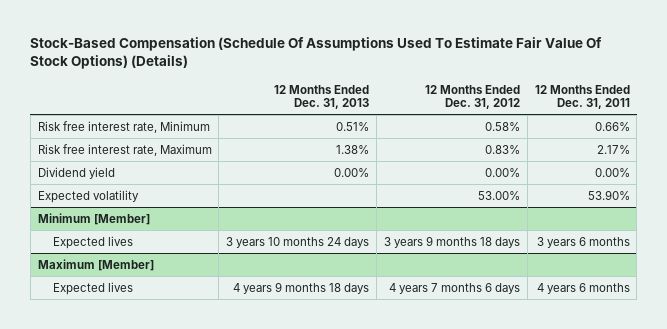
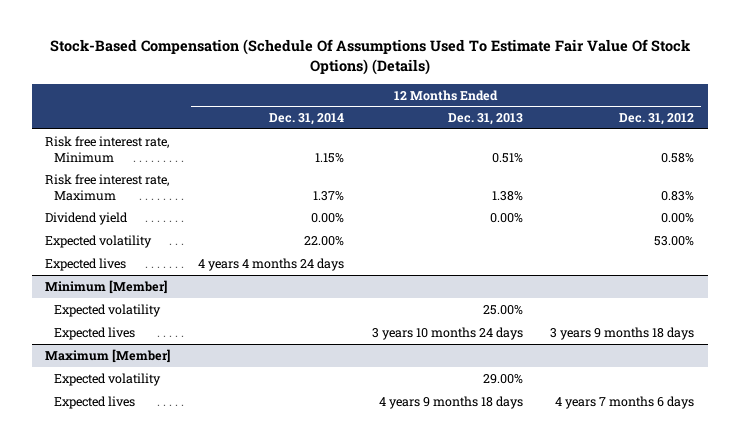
[534,84,630,110] 12 Months Ended Dec. 31, 2011 -> none
none -> [269,113,345,126] Dec. 31, 2014
none -> [45,257,127,271] Expected lives
none -> [54,303,162,317] Expected volatility
none -> [54,372,162,386] Expected volatility

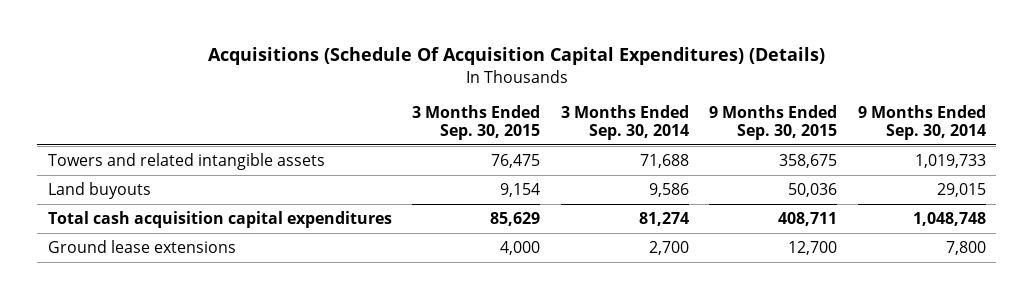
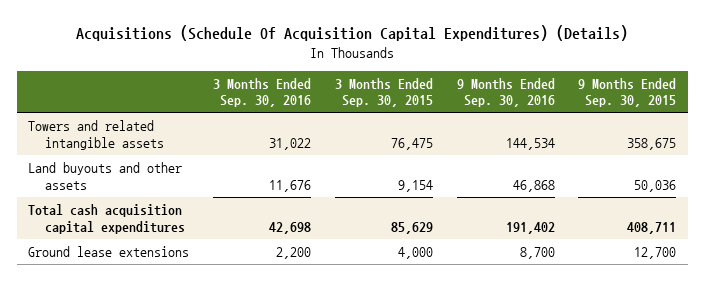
[560,104,689,141] 3 Months Ended Sep. 30, 2014 -> none
[857,104,986,141] 9 Months Ended Sep. 30, 2014 -> none
none -> [213,77,312,108] 3 Months Ended Sep. 30, 2016
none -> [456,77,555,108] 9 Months Ended Sep. 30, 2016
[47,181,151,199] Land buyouts -> [28,162,183,190] Land buyouts and other assets

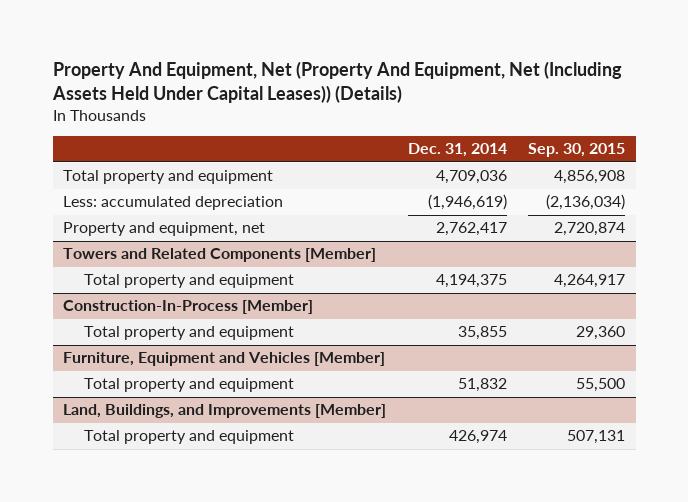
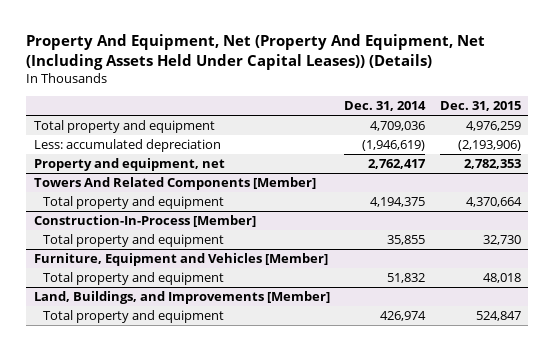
[527,143,625,158] Sep. 30, 2015 -> none
none -> [439,100,521,111] Dec. 31, 2015
[63,248,377,263] Towers and Related Components [Member] -> [33,177,316,191] Towers And Related Components [Member]

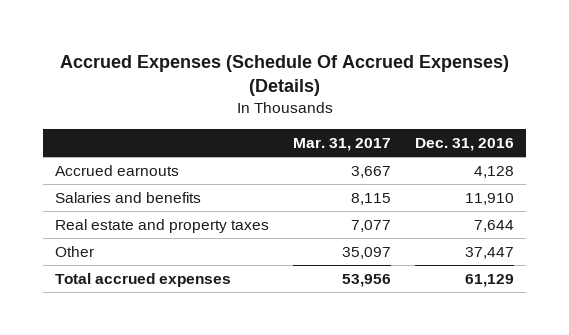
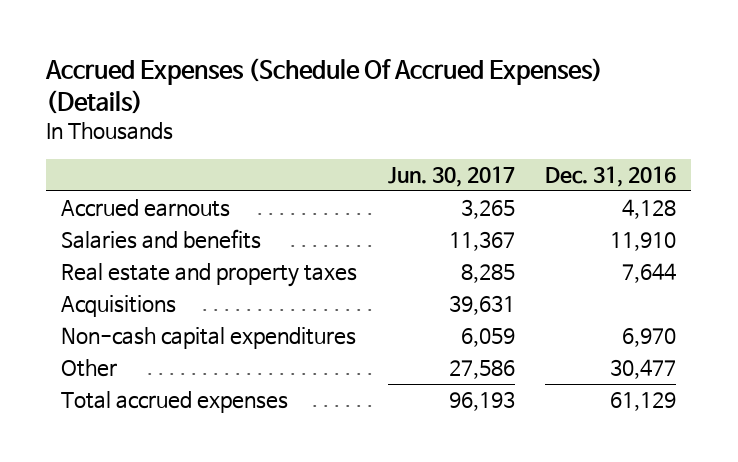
[293,137,392,151] Mar. 31, 2017 -> none
none -> [387,166,515,188] Jun. 30, 2017
none -> [61,295,177,318] Acquisitions
none -> [61,327,357,350] Non-cash capital expenditures
[465,246,515,259] 37,447 -> [610,359,677,380] 30,477

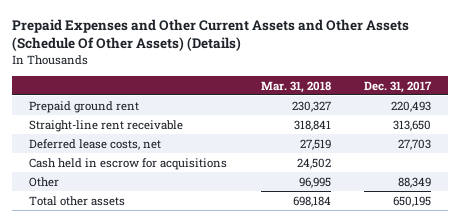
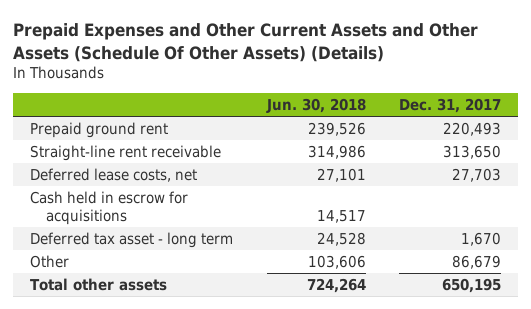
[260,80,331,93] Mar. 31, 2018 -> none
none -> [265,97,366,113] Jun. 30, 2018
none -> [30,231,234,248] Deferred tax asset - long term
[398,176,432,188] 88,349 -> [452,254,502,269] 86,679

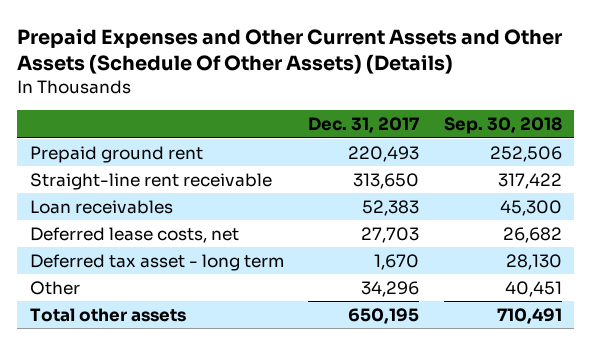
[265,97,366,113] Jun. 30, 2018 -> none
none -> [444,117,563,135] Sep. 30, 2018
none -> [29,199,173,214] Loan receivables
[30,190,189,225] Cash held in escrow for acquisitions -> none
[452,254,502,269] 86,679 -> [361,280,420,297] 34,296

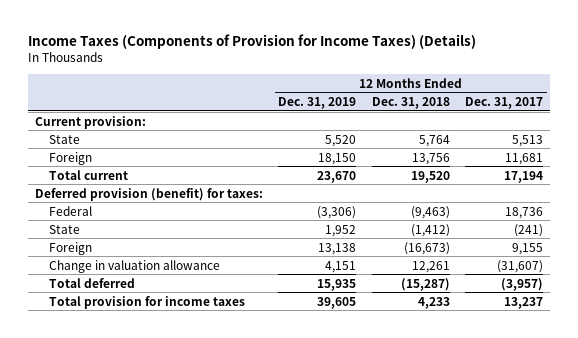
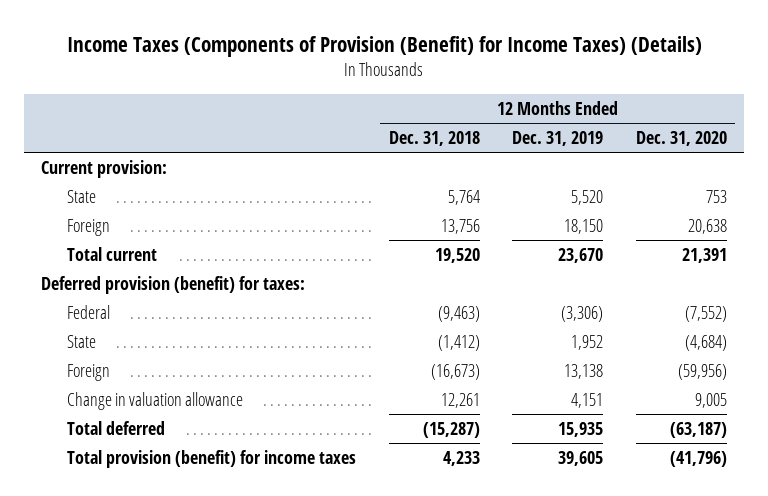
[27,34,476,50] Income Taxes (Components of Provision for Income Taxes) (Details) -> [66,36,702,58] Income Taxes (Components of Provision (Benefit) for Income Taxes) (Details)
[464,97,543,110] Dec. 31, 2017 -> none
none -> [636,131,728,147] Dec. 31, 2020
[48,295,245,309] Total provision for income taxes -> [66,449,356,468] Total provision (benefit) for income taxes

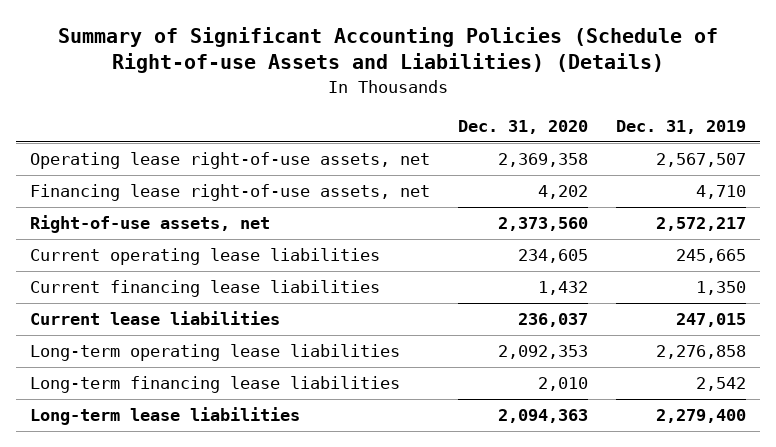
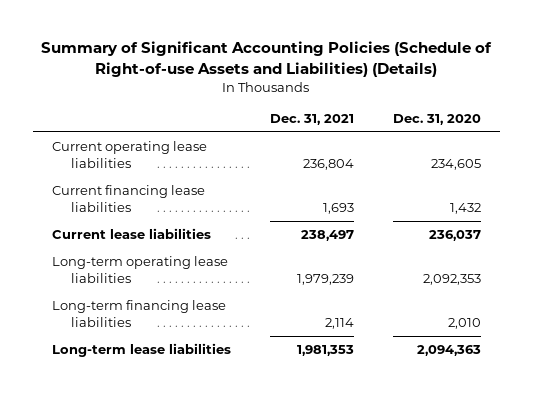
[615,120,746,135] Dec. 31, 2019 -> none
none -> [269,113,354,125] Dec. 31, 2021
[29,152,430,170] Operating lease right-of-use assets, net -> none
[29,184,430,202] Financing lease right-of-use assets, net -> none
[29,215,270,234] Right-of-use assets, net -> none

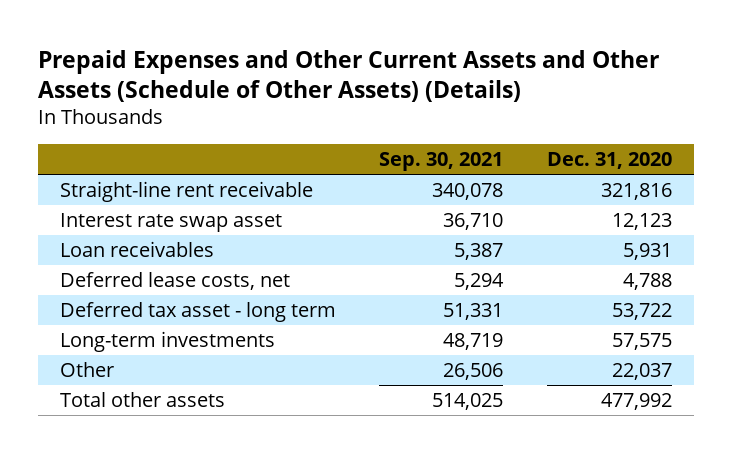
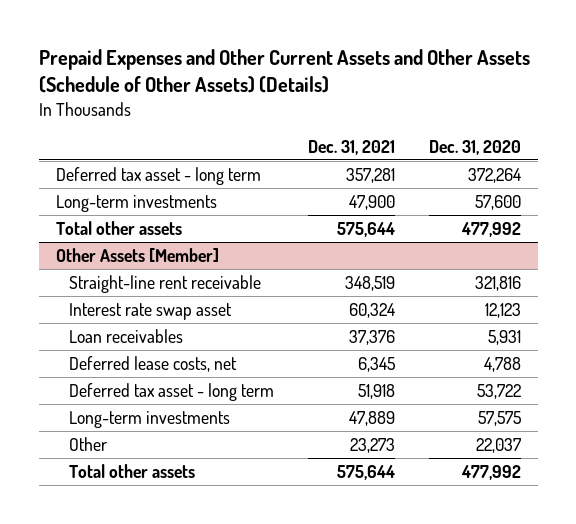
[379,151,504,171] Sep. 30, 2021 -> none
none -> [307,139,395,155] Dec. 31, 2021
none -> [55,166,261,185] Deferred tax asset - long term
none -> [55,194,217,212] Long-term investments
none -> [55,220,182,235] Total other assets
none -> [55,247,219,262] Other Assets [Member]

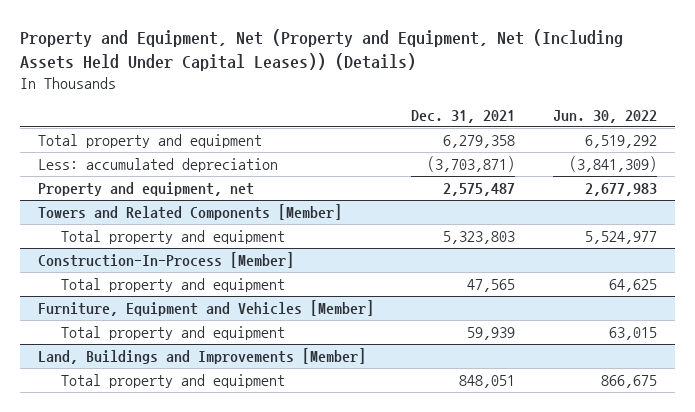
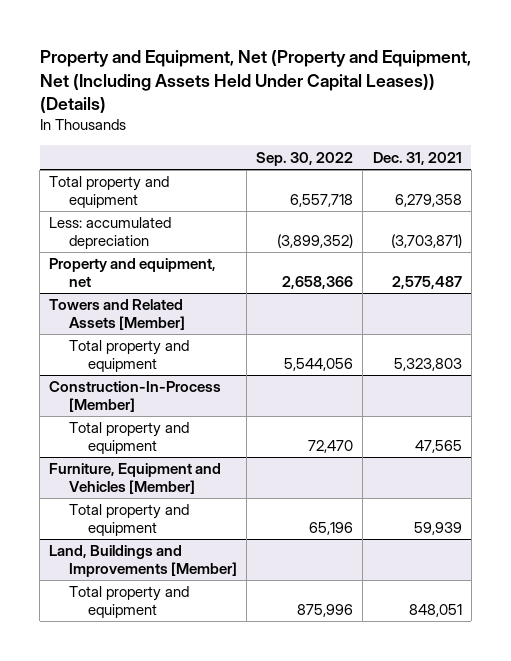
[552,109,657,123] Jun. 30, 2022 -> none
none -> [256,151,354,166] Sep. 30, 2022
[38,203,343,220] Towers and Related Components [Member] -> [49,299,185,330] Towers and Related Assets [Member]

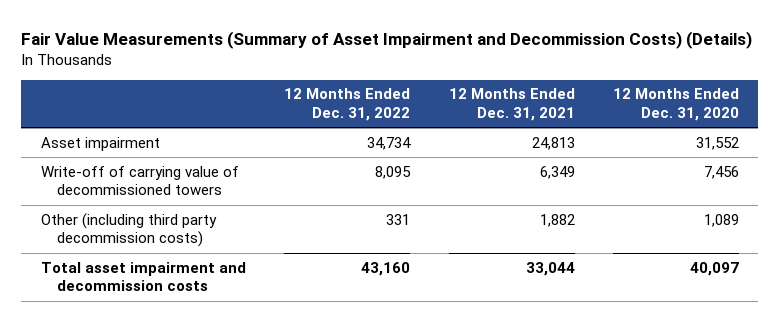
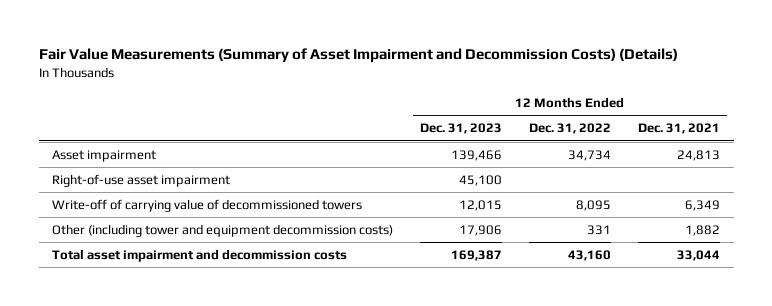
[613,88,740,121] 12 Months Ended Dec. 31, 2020 -> none
none -> [420,123,503,135] Dec. 31, 2023
none -> [52,174,231,188] Right-of-use asset impairment
[40,212,217,248] Other (including third party decommission costs) -> [52,224,394,238] Other (including tower and equipment decommission costs)

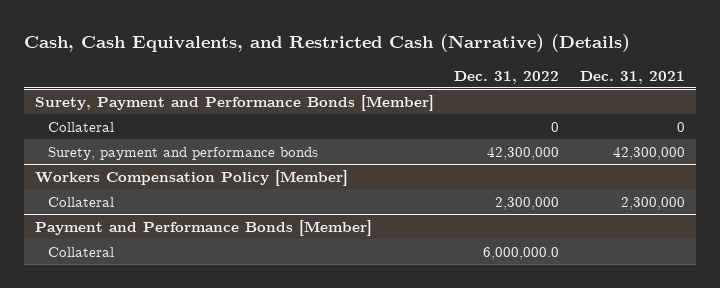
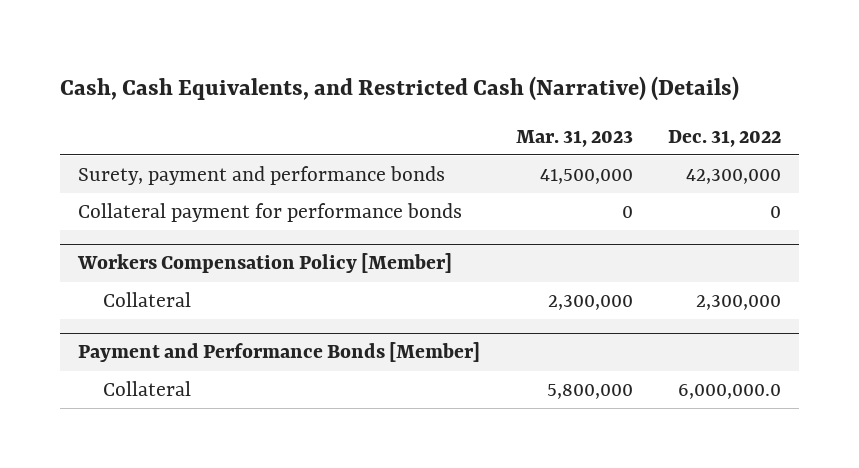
[580,70,686,84] Dec. 31, 2021 -> none
none -> [515,129,633,147] Mar. 31, 2023
[34,94,434,111] Surety, Payment and Performance Bonds [Member] -> none
[48,121,115,132] Collateral -> none
none -> [77,203,462,223] Collateral payment for performance bonds

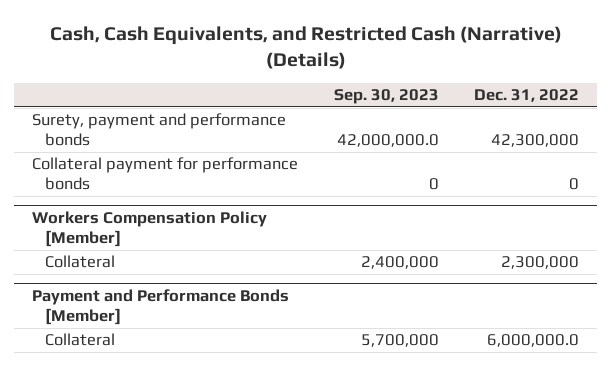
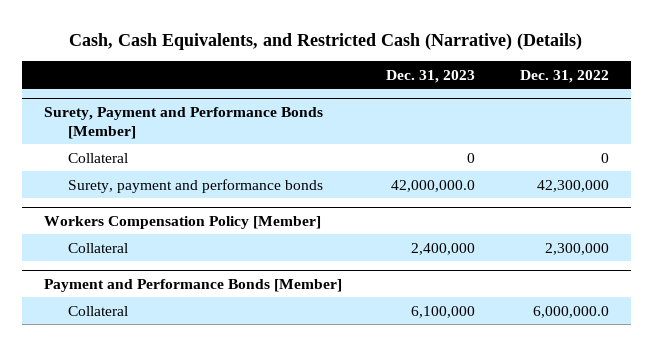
[333,88,439,104] Sep. 30, 2023 -> none
none -> [386,69,476,83] Dec. 31, 2023
none -> [43,106,323,139] Surety, Payment and Performance Bonds [Member]
none -> [68,152,129,163] Collateral
[31,157,298,191] Collateral payment for performance bonds -> none

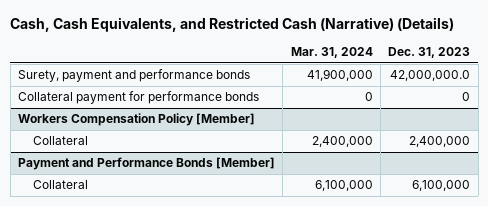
[519,69,609,83] Dec. 31, 2022 -> none
none -> [290,47,373,59] Mar. 31, 2024
[43,106,323,139] Surety, Payment and Performance Bonds [Member] -> none
[68,152,129,163] Collateral -> none
none -> [17,91,259,105] Collateral payment for performance bonds

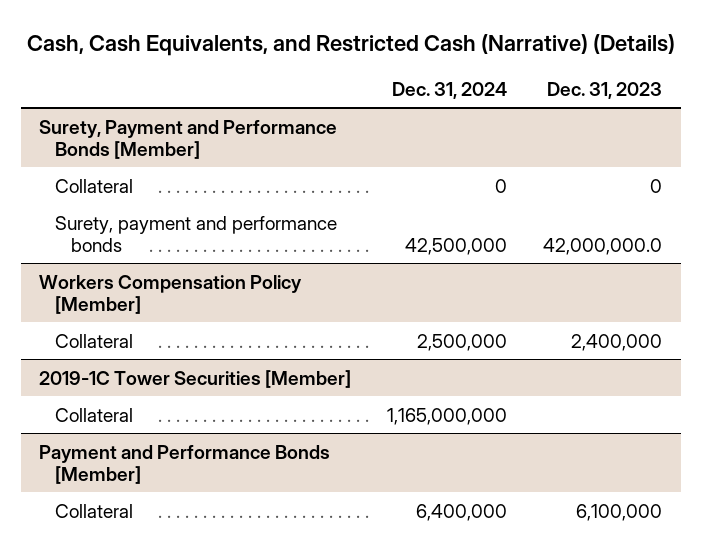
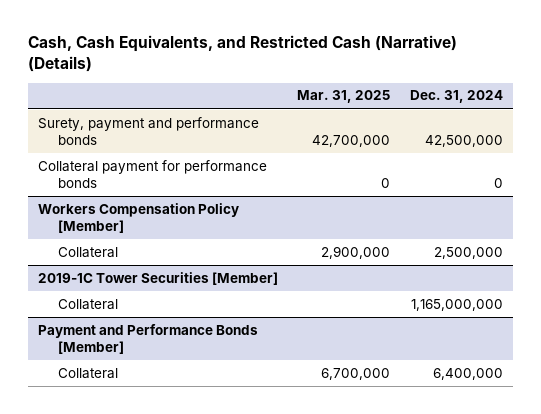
[547,81,663,99] Dec. 31, 2023 -> none
none -> [297,90,391,104] Mar. 31, 2025
[39,119,338,159] Surety, Payment and Performance Bonds [Member] -> none
[55,178,134,193] Collateral -> none
none -> [37,159,267,189] Collateral payment for performance bonds

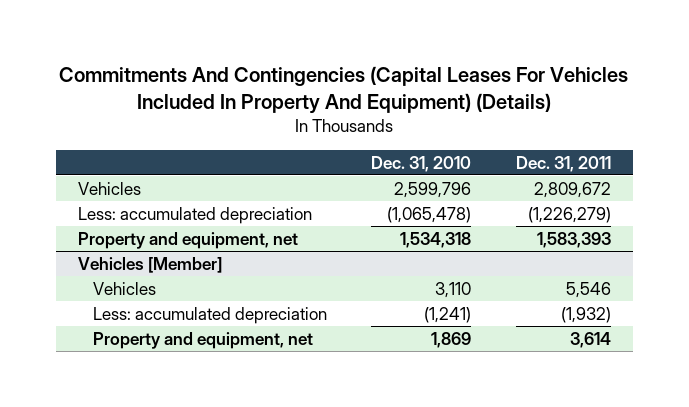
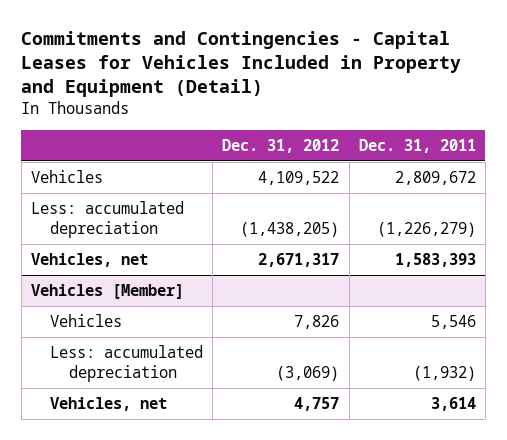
[59,66,629,115] Commitments And Contingencies (Capital Leases For Vehicles Included In Property And Equipment) (Details) -> [21,31,462,98] Commitments and Contingencies - Capital Leases for Vehicles Included in Property and Equipment (Detail)
[371,155,472,172] Dec. 31, 2010 -> none
none -> [222,138,340,153] Dec. 31, 2012
[78,231,299,249] Property and equipment, net -> [30,253,148,268] Vehicles, net
[92,331,313,349] Property and equipment, net -> [50,397,168,412] Vehicles, net

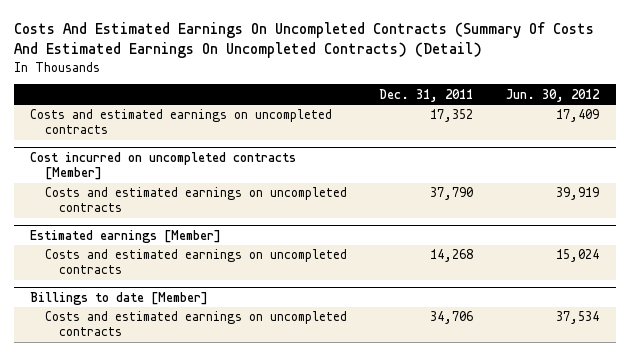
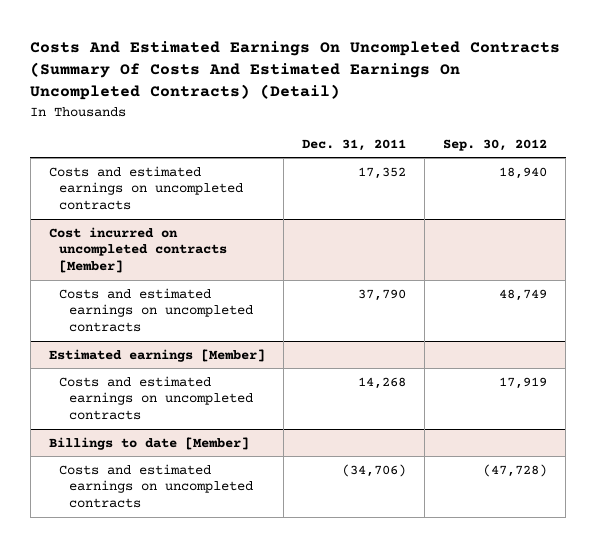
[506,88,601,102] Jun. 30, 2012 -> none
none -> [443,138,548,151] Sep. 30, 2012
[430,311,474,325] 34,706 -> [342,463,407,477] (34,706)

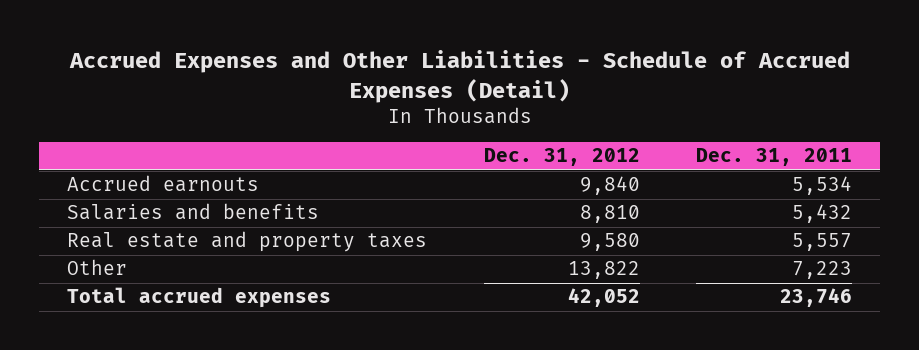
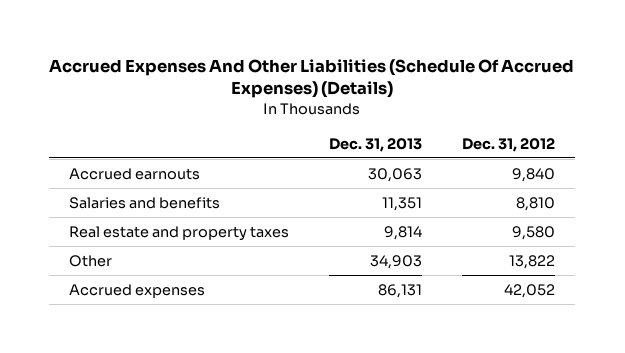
[68,50,850,103] Accrued Expenses and Other Liabilities - Schedule of Accrued Expenses (Detail) -> [49,58,575,99] Accrued Expenses And Other Liabilities (Schedule Of Accrued Expenses) (Details)
[695,148,852,167] Dec. 31, 2011 -> none
none -> [329,137,423,152] Dec. 31, 2013
[67,287,332,309] Total accrued expenses -> [69,284,206,299] Accrued expenses

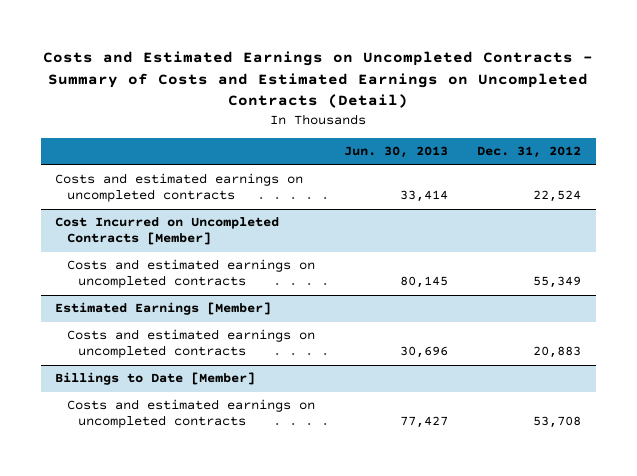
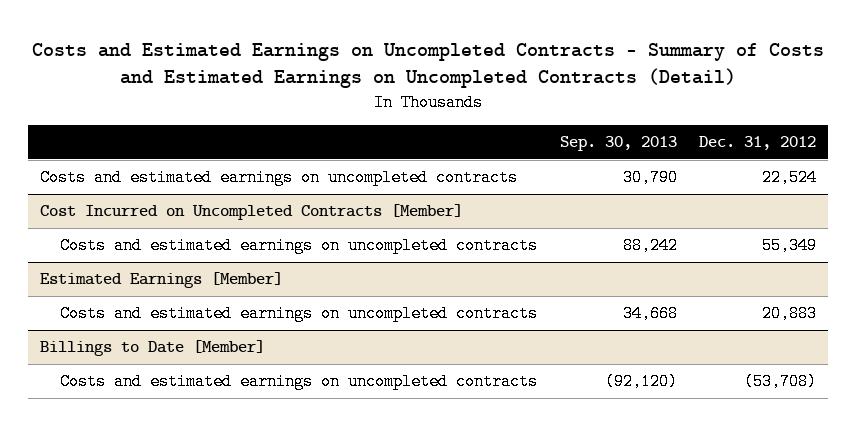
[343,146,448,159] Jun. 30, 2013 -> none
none -> [559,136,677,152] Sep. 30, 2013
[533,416,582,429] 53,708 -> [744,373,818,391] (53,708)

